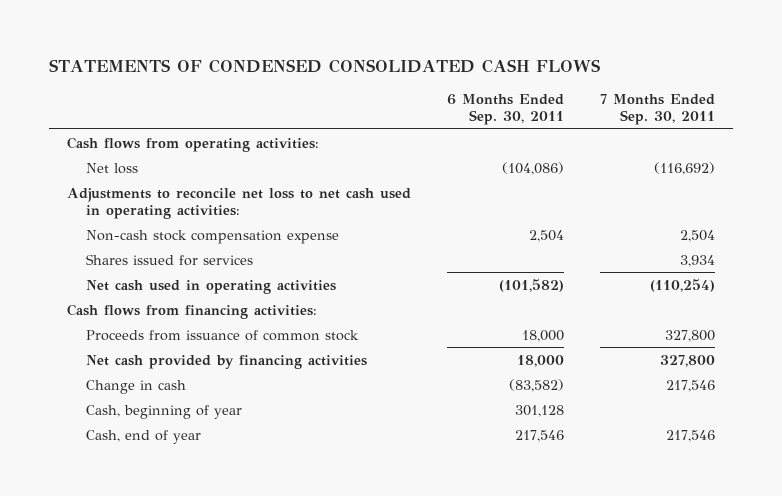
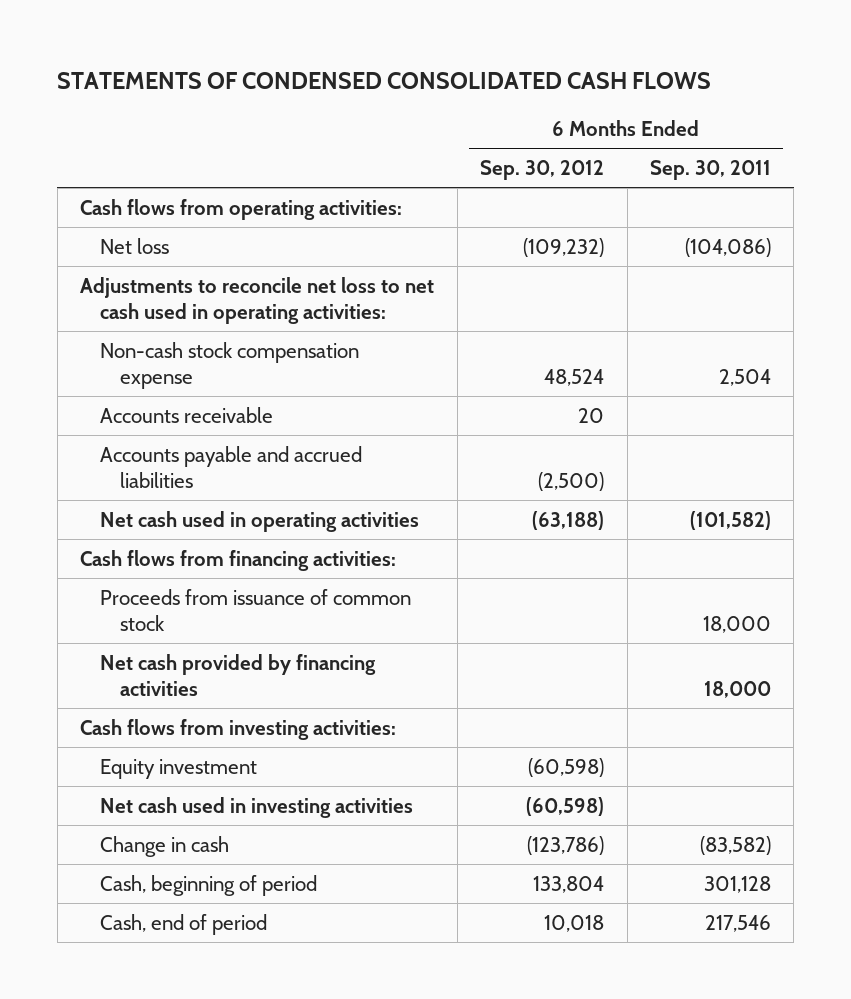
[599,94,715,126] 7 Months Ended Sep. 30, 2011 -> none
none -> [480,160,605,181] Sep. 30, 2012
[85,253,253,266] Shares issued for services -> none
none -> [100,406,274,423] Accounts receivable
none -> [100,445,363,488] Accounts payable and accrued liabilities
none -> [80,718,397,740] Cash flows from investing activities:
none -> [100,758,258,779] Equity investment
none -> [100,796,414,818] Net cash used in investing activities
[85,404,242,419] Cash, beginning of year -> [100,874,318,896] Cash, beginning of period
[85,429,201,444] Cash, end of year -> [100,913,268,935] Cash, end of period

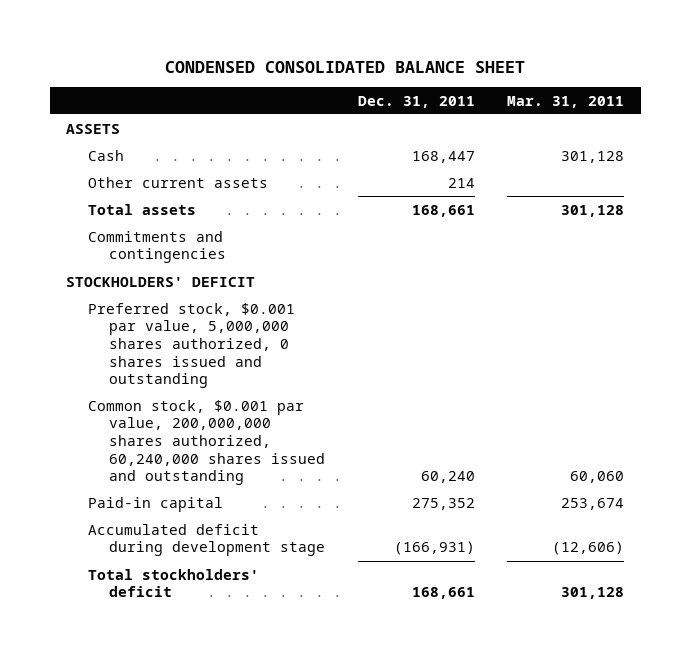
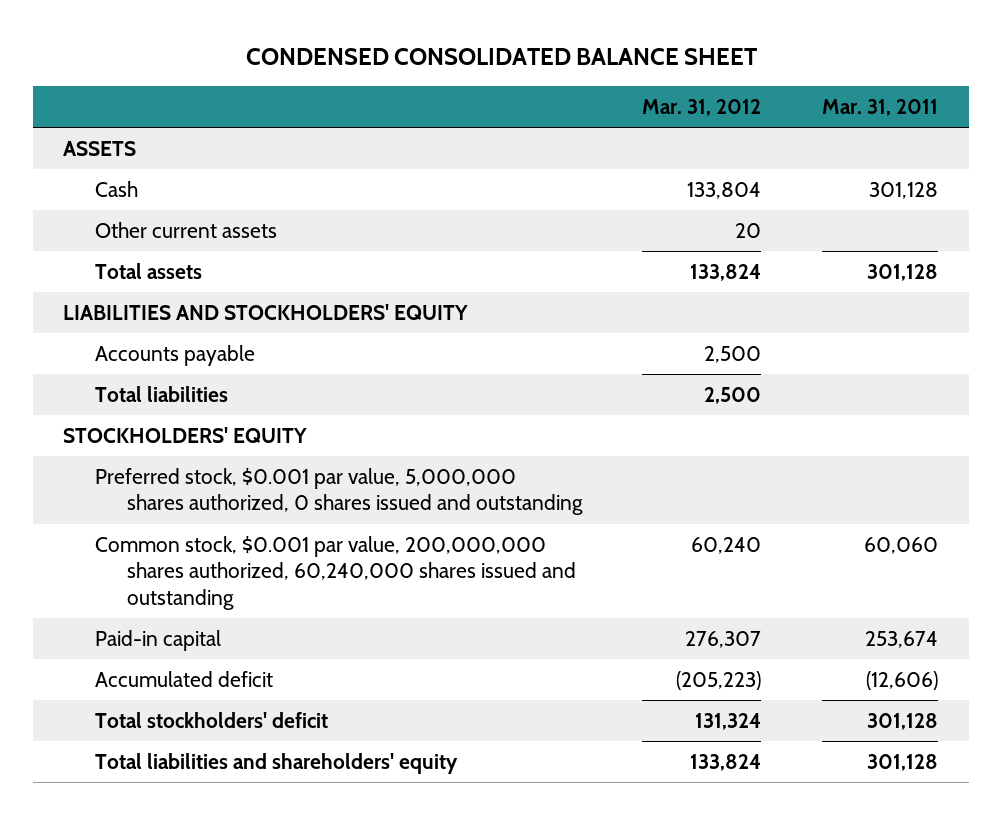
[357,95,475,108] Dec. 31, 2011 -> none
none -> [642,98,762,116] Mar. 31, 2012
[87,230,227,264] Commitments and contingencies -> none
none -> [63,303,469,320] LIABILITIES AND STOCKHOLDERS' EQUITY
none -> [94,344,255,366] Accounts payable
none -> [94,385,228,402] Total liabilities
[66,276,256,287] STOCKHOLDERS' DEFICIT -> [63,426,308,443] STOCKHOLDERS' EQUITY
[87,523,326,557] Accumulated deficit during development stage -> [94,670,273,687] Accumulated deficit
none -> [94,752,458,774] Total liabilities and shareholders' equity

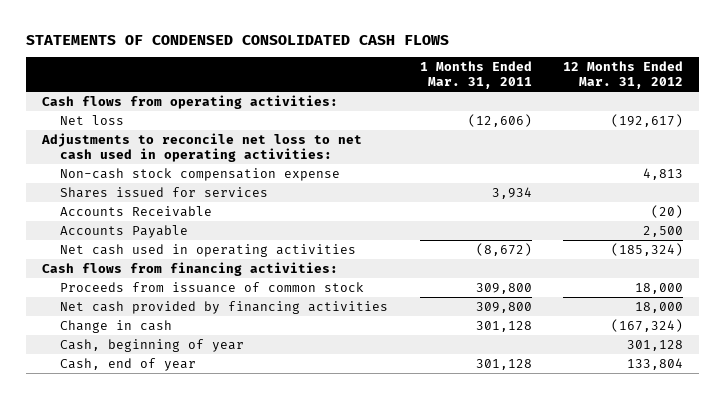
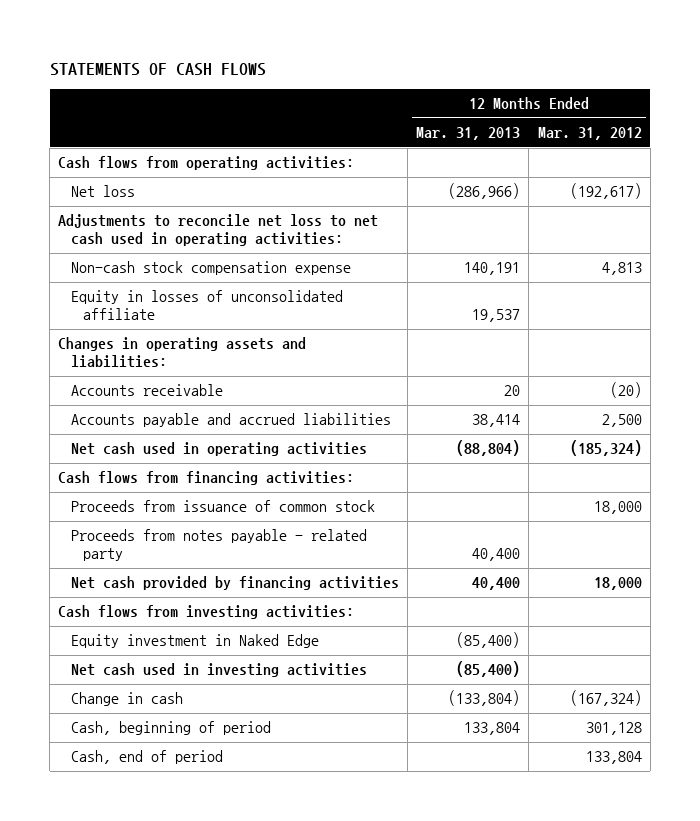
[25,35,449,46] STATEMENTS OF CONDENSED CONSOLIDATED CASH FLOWS -> [49,62,266,76] STATEMENTS OF CASH FLOWS
[419,61,532,90] 1 Months Ended Mar. 31, 2011 -> none
none -> [416,127,521,141] Mar. 31, 2013
[60,186,269,198] Shares issued for services -> none
[60,224,189,238] Accounts Payable -> none
none -> [70,290,343,321] Equity in losses of unconsolidated affiliate
none -> [58,337,307,369] Changes in operating assets and liabilities:
[60,205,213,217] Accounts Receivable -> [70,384,223,397] Accounts receivable
none -> [70,413,391,428] Accounts payable and accrued liabilities
none -> [70,529,367,562] Proceeds from notes payable - related party
none -> [58,605,355,620] Cash flows from investing activities:
none -> [70,634,319,649] Equity investment in Naked Edge
none -> [70,663,367,678] Net cash used in investing activities
[60,338,245,352] Cash, beginning of year -> [70,721,271,736] Cash, beginning of period
[60,357,197,371] Cash, end of year -> [70,750,223,765] Cash, end of period

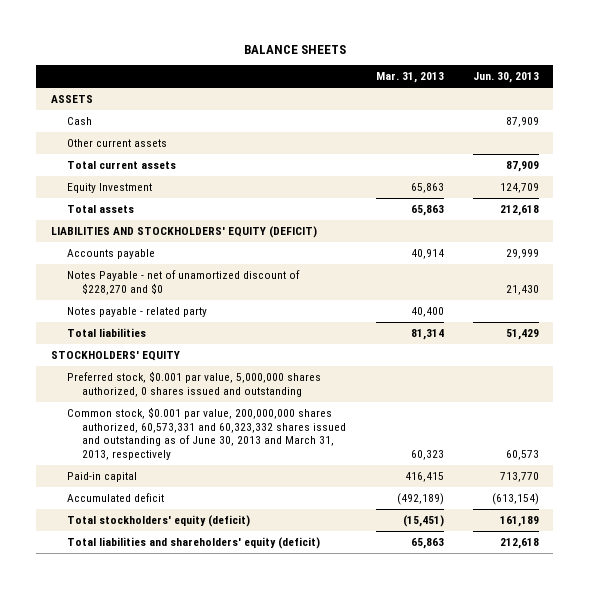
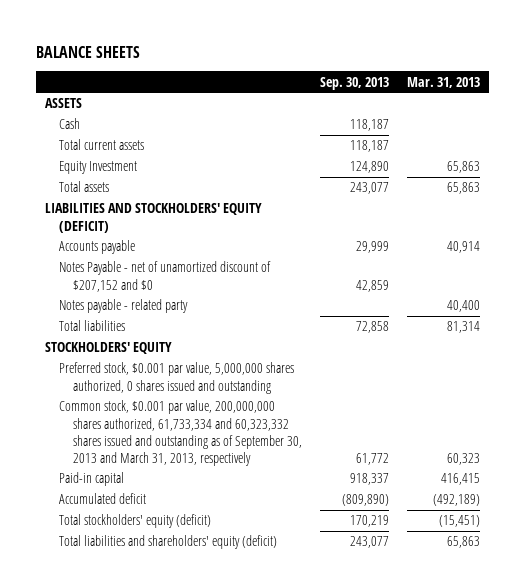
[472,72,539,84] Jun. 30, 2013 -> none
none -> [319,76,389,90] Sep. 30, 2013
[66,138,167,147] Other current assets -> none
[66,269,300,295] Notes Payable - net of unamortized discount of $228,270 and $0 -> [58,261,271,292] Notes Payable - net of unamortized discount of $207,152 and $0
[66,406,347,461] Common stock, $0.001 par value, 200,000,000 shares authorized, 60,573,331 and 60,323,332 shares issued and outstanding as of June 30, 2013 and March 31, 2013, respectively -> [58,400,302,466] Common stock, $0.001 par value, 200,000,000 shares authorized, 61,733,334 and 60,323,332 shares issued and outstanding as of September 30, 2013 and March 31, 2013, respectively

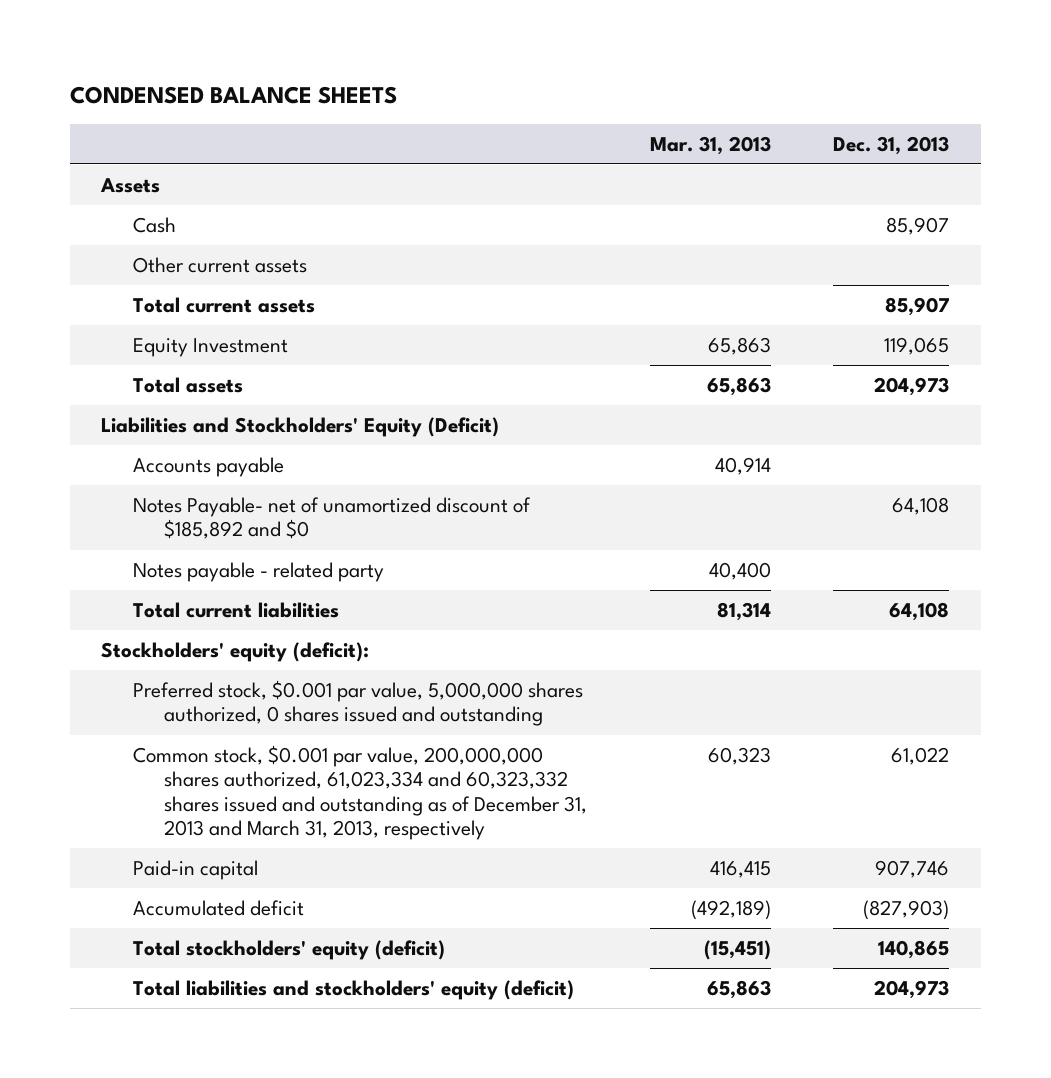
[36,45,141,58] BALANCE SHEETS -> [70,85,398,104] CONDENSED BALANCE SHEETS
[319,76,389,90] Sep. 30, 2013 -> none
none -> [833,135,950,155] Dec. 31, 2013
[45,98,83,109] ASSETS -> [100,178,161,194] Assets
none -> [132,257,307,274] Other current assets
[45,203,263,233] LIABILITIES AND STOCKHOLDERS' EQUITY (DEFICIT) -> [101,417,500,438] Liabilities and Stockholders' Equity (Deficit)
[58,261,271,292] Notes Payable - net of unamortized discount of $207,152 and $0 -> [132,497,531,540] Notes Payable- net of unamortized discount of $185,892 and $0
[58,320,125,332] Total liabilities -> [132,602,339,619] Total current liabilities
[45,342,173,355] STOCKHOLDERS' EQUITY -> [101,642,370,663] Stockholders' equity (deficit):
[58,400,302,466] Common stock, $0.001 par value, 200,000,000 shares authorized, 61,733,334 and 60,323,332 shares issued and outstanding as of September 30, 2013 and March 31, 2013, respectively -> [132,745,588,841] Common stock, $0.001 par value, 200,000,000 shares authorized, 61,023,334 and 60,323,332 shares issued and outstanding as of December 31, 2013 and March 31, 2013, respectively
[58,535,277,550] Total liabilities and shareholders' equity (deficit) -> [132,980,574,1001] Total liabilities and stockholders' equity (deficit)

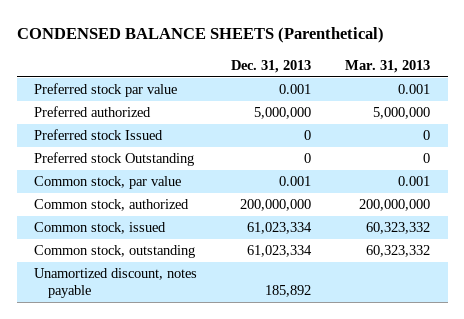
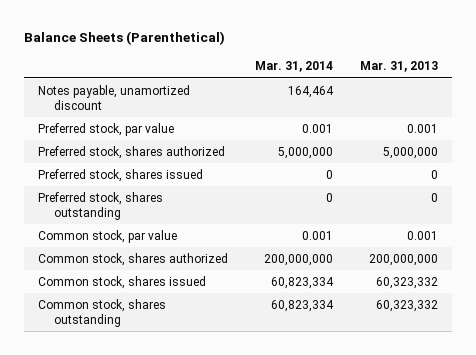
[16,27,384,44] CONDENSED BALANCE SHEETS (Parenthetical) -> [23,31,225,46] Balance Sheets (Parenthetical)
[231,59,312,73] Dec. 31, 2013 -> none
none -> [254,61,333,73] Mar. 31, 2014
none -> [37,84,190,110] Notes payable, unamortized discount
[33,83,177,98] Preferred stock par value -> [37,122,174,136] Preferred stock, par value
[33,106,151,118] Preferred authorized -> [37,145,225,159] Preferred stock, shares authorized
[33,129,163,141] Preferred stock Issued -> [37,168,203,182] Preferred stock, shares issued
[33,152,194,167] Preferred stock Outstanding -> [37,191,163,220] Preferred stock, shares outstanding
[33,268,197,299] Unamortized discount, notes payable -> none
[33,199,189,212] Common stock, authorized -> [37,252,228,266] Common stock, shares authorized
[33,222,166,235] Common stock, issued -> [37,275,206,289] Common stock, shares issued
[33,245,195,259] Common stock, outstanding -> [37,298,166,327] Common stock, shares outstanding

